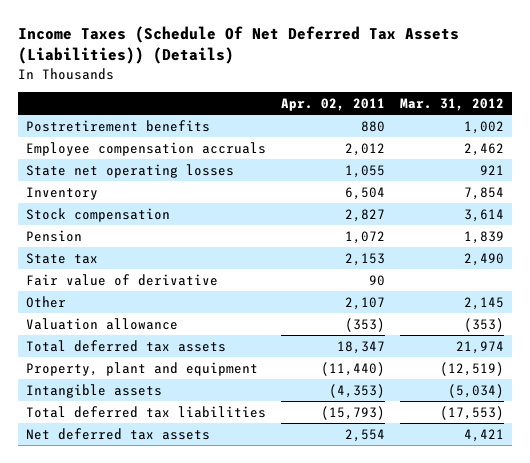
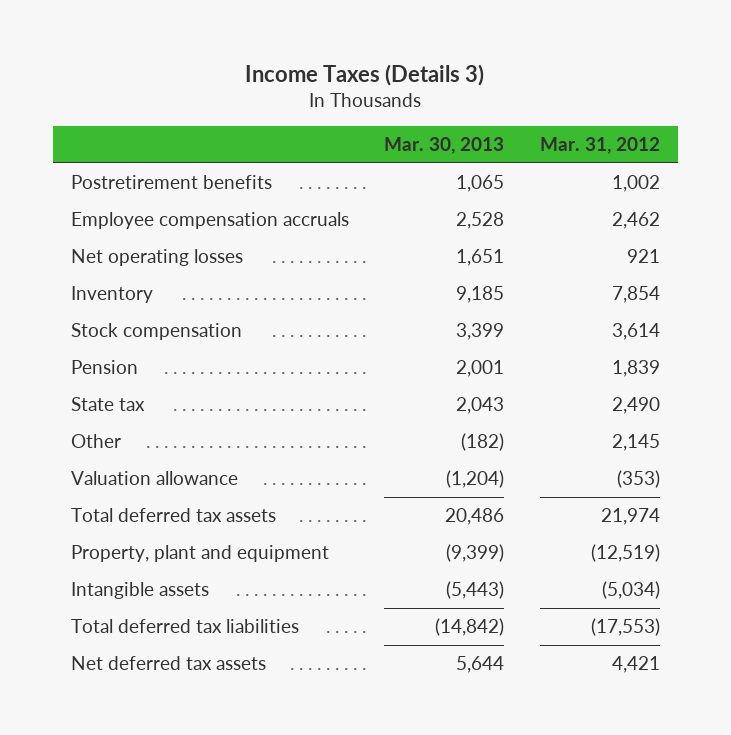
[17,25,459,65] Income Taxes (Schedule Of Net Deferred Tax Assets (Liabilities)) (Details) -> [245,63,485,86] Income Taxes (Details 3)
[280,97,385,111] Apr. 02, 2011 -> none
none -> [384,137,505,155] Mar. 30, 2013
[25,163,234,178] State net operating losses -> [70,249,243,267] Net operating losses
[25,273,218,286] Fair value of derivative -> none

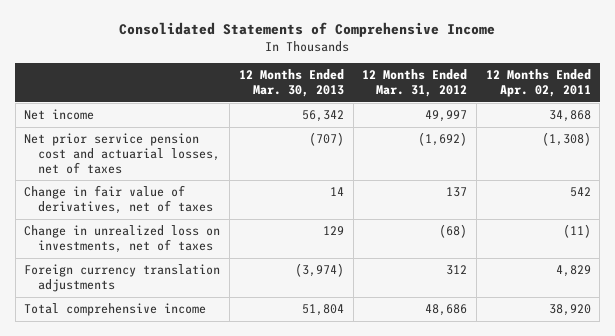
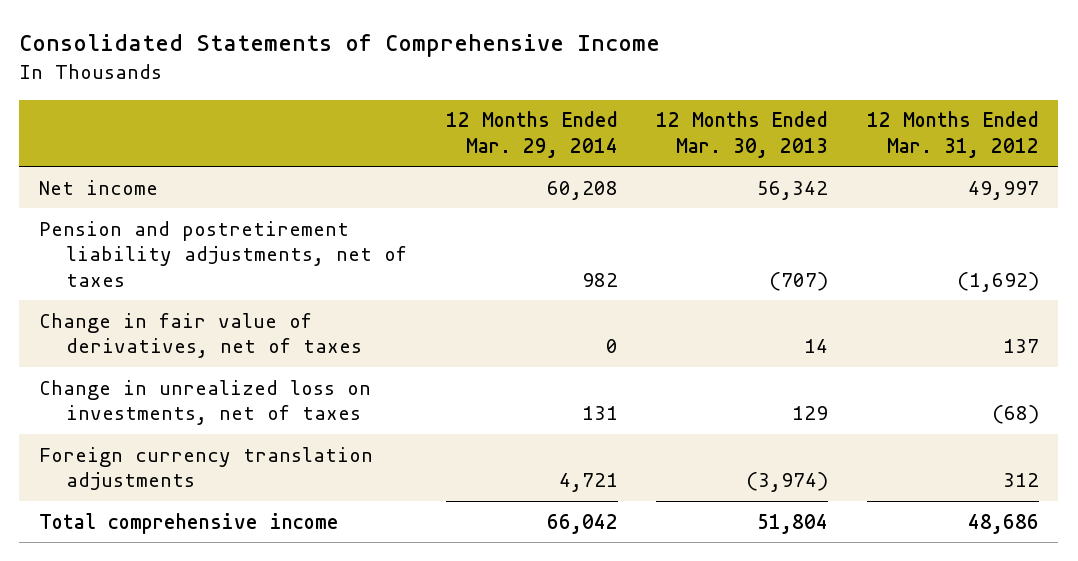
[485,69,591,98] 12 Months Ended Apr. 02, 2011 -> none
none -> [445,111,618,158] 12 Months Ended Mar. 29, 2014
[24,133,221,174] Net prior service pension cost and actuarial losses, net of taxes -> [38,220,407,287] Pension and postretirement liability adjustments, net of taxes

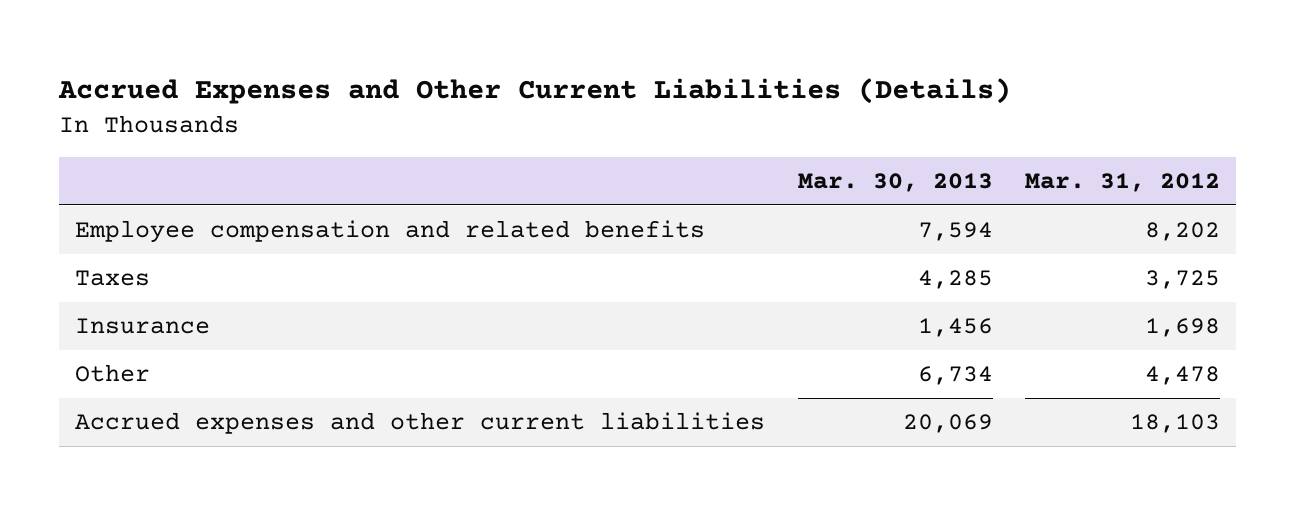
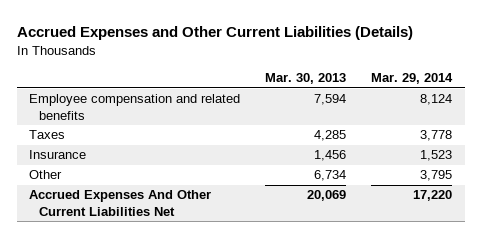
[1024,173,1220,193] Mar. 31, 2012 -> none
none -> [371,73,454,85] Mar. 29, 2014
[75,412,766,435] Accrued expenses and other current liabilities -> [29,190,212,216] Accrued Expenses And Other Current Liabilities Net

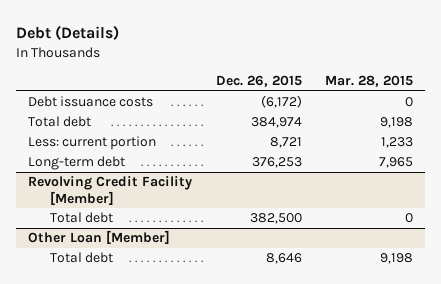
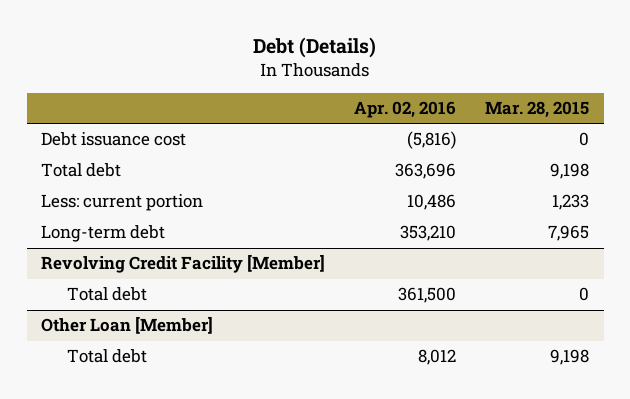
[215,75,302,88] Dec. 26, 2015 -> none
none -> [354,101,457,119] Apr. 02, 2016
[28,96,154,108] Debt issuance costs -> [41,132,187,147] Debt issuance cost

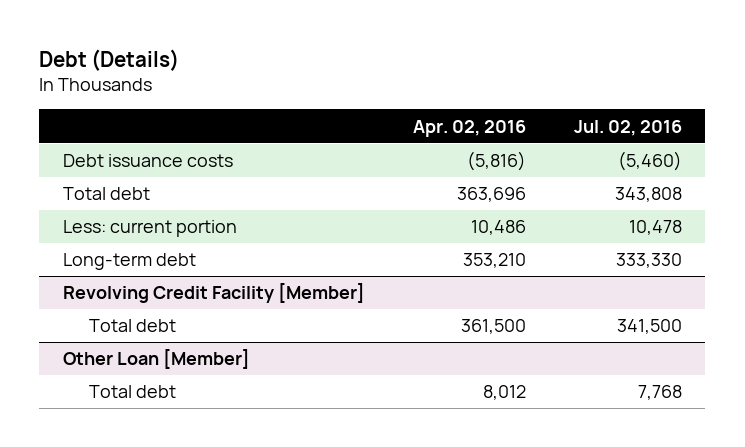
[485,101,590,119] Mar. 28, 2015 -> none
none -> [573,119,682,136] Jul. 02, 2016
[41,132,187,147] Debt issuance cost -> [63,154,234,168] Debt issuance costs

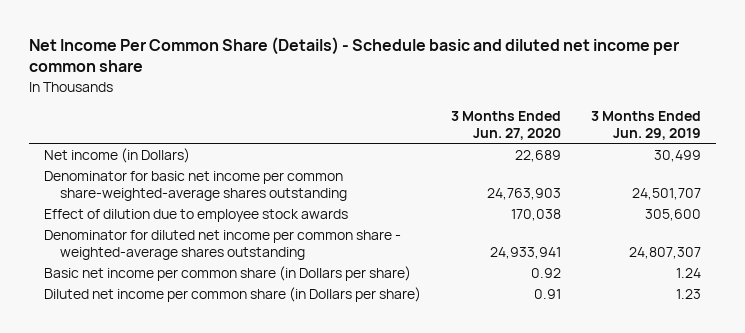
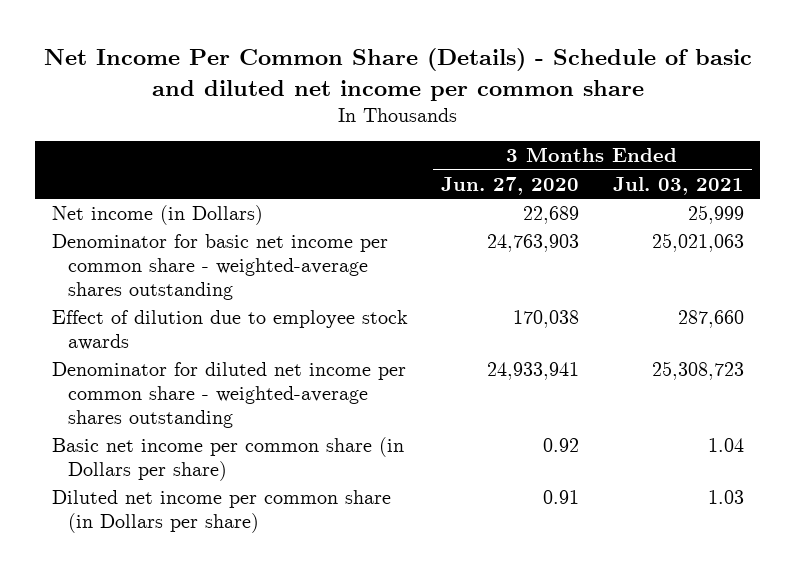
[28,36,679,73] Net Income Per Common Share (Details) - Schedule basic and diluted net income per common share -> [43,48,752,101] Net Income Per Common Share (Details) - Schedule of basic and diluted net income per common share
[590,111,701,141] 3 Months Ended Jun. 29, 2019 -> none
none -> [612,176,744,195] Jul. 03, 2021
[43,170,347,201] Denominator for basic net income per common share-weighted-average shares outstanding -> [51,233,388,300] Denominator for basic net income per common share - weighted-average shares outstanding

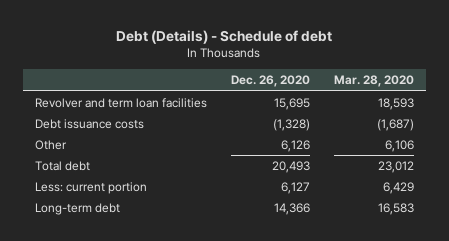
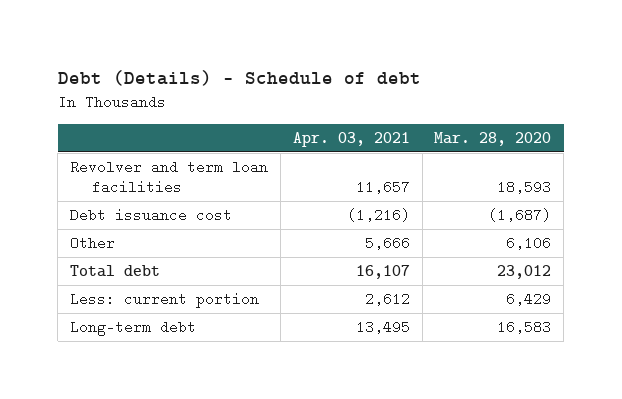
[230,75,310,88] Dec. 26, 2020 -> none
none -> [292,132,410,148] Apr. 03, 2021
[34,118,144,129] Debt issuance costs -> [70,208,233,223] Debt issuance cost

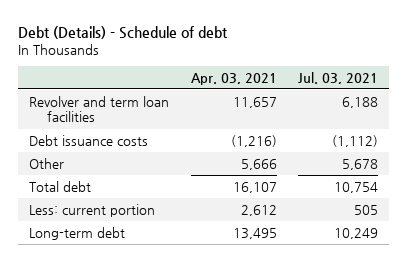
[434,132,552,147] Mar. 28, 2020 -> none
none -> [297,71,378,84] Jul. 03, 2021
[70,208,233,223] Debt issuance cost -> [29,134,149,146] Debt issuance costs

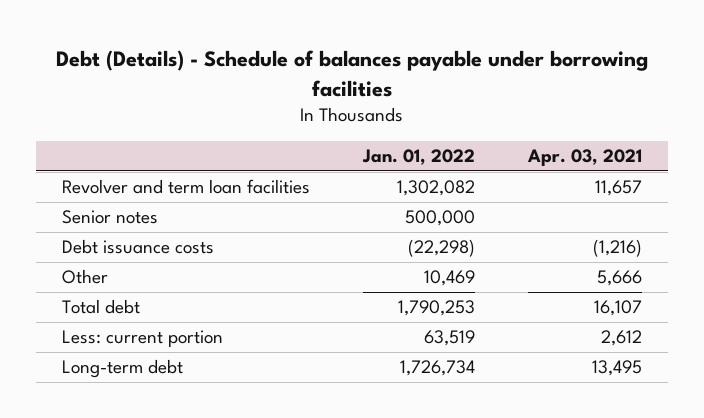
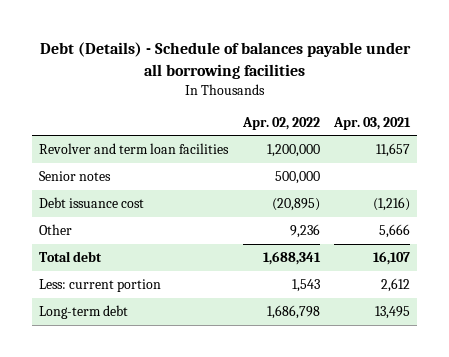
[56,49,649,97] Debt (Details) - Schedule of balances payable under borrowing facilities -> [39,41,411,79] Debt (Details) - Schedule of balances payable under all borrowing facilities
[362,149,476,166] Jan. 01, 2022 -> none
none -> [241,116,320,130] Apr. 02, 2022
[62,239,215,255] Debt issuance costs -> [39,197,145,209] Debt issuance cost

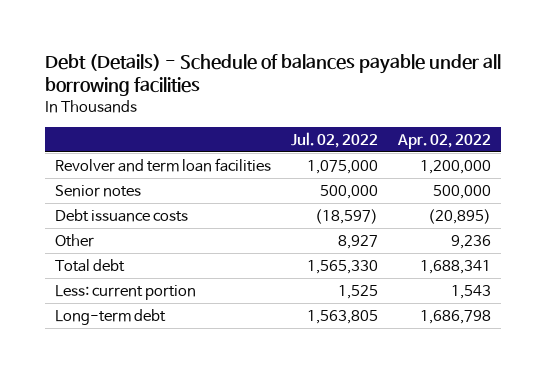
[332,116,411,130] Apr. 03, 2021 -> none
none -> [290,131,378,148] Jul. 02, 2022
[39,197,145,209] Debt issuance cost -> [54,208,188,222] Debt issuance costs

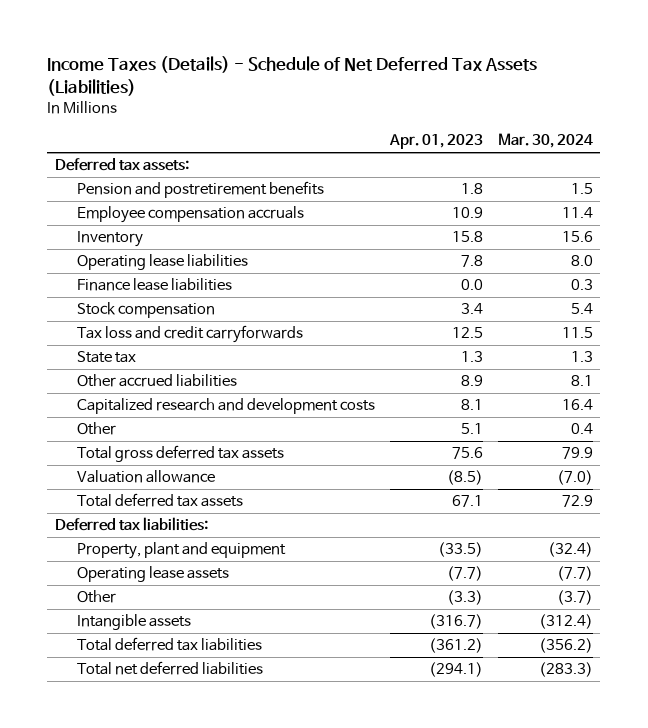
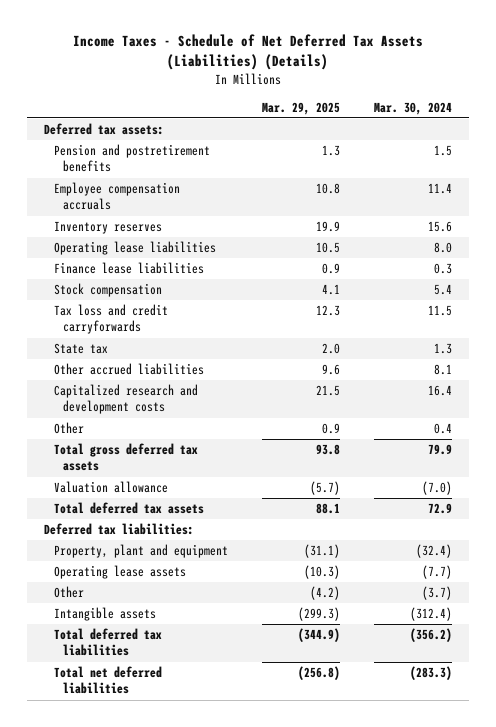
[47,56,538,97] Income Taxes (Details) - Schedule of Net Deferred Tax Assets (Liabilities) -> [72,34,423,71] Income Taxes - Schedule of Net Deferred Tax Assets (Liabilities) (Details)
[388,134,483,150] Apr. 01, 2023 -> none
none -> [261,101,340,115] Mar. 29, 2025
[76,231,143,248] Inventory -> [53,221,162,235] Inventory reserves

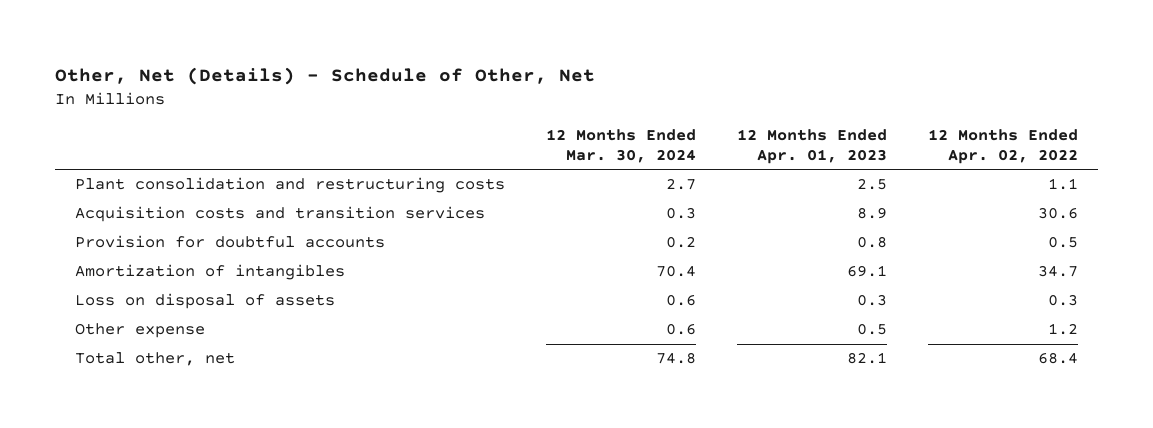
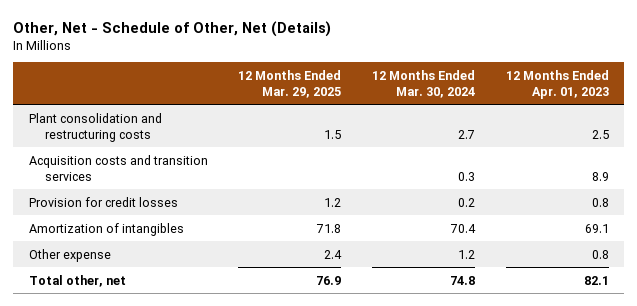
[54,67,595,86] Other, Net (Details) - Schedule of Other, Net -> [13,20,332,37] Other, Net - Schedule of Other, Net (Details)
[927,128,1078,164] 12 Months Ended Apr. 02, 2022 -> none
none -> [238,69,342,98] 12 Months Ended Mar. 29, 2025
[75,235,386,249] Provision for doubtful accounts -> none
none -> [28,196,178,207] Provision for credit losses
[75,293,336,310] Loss on disposal of assets -> none
[666,323,697,336] 0.6 -> [458,249,476,259] 1.2
[857,323,888,336] 0.5 -> [591,249,609,259] 0.8

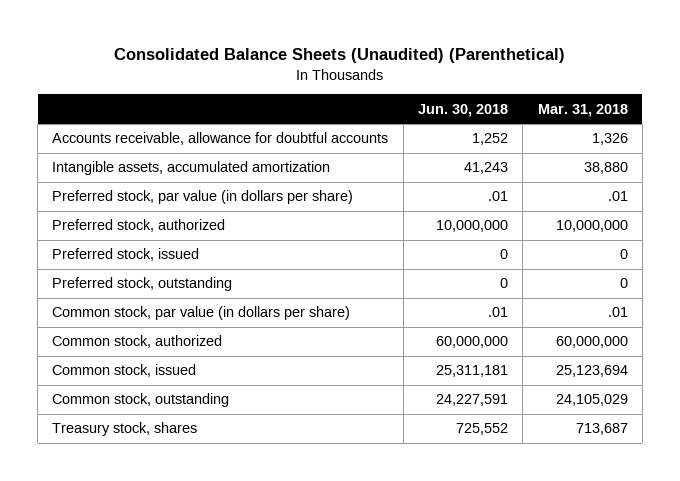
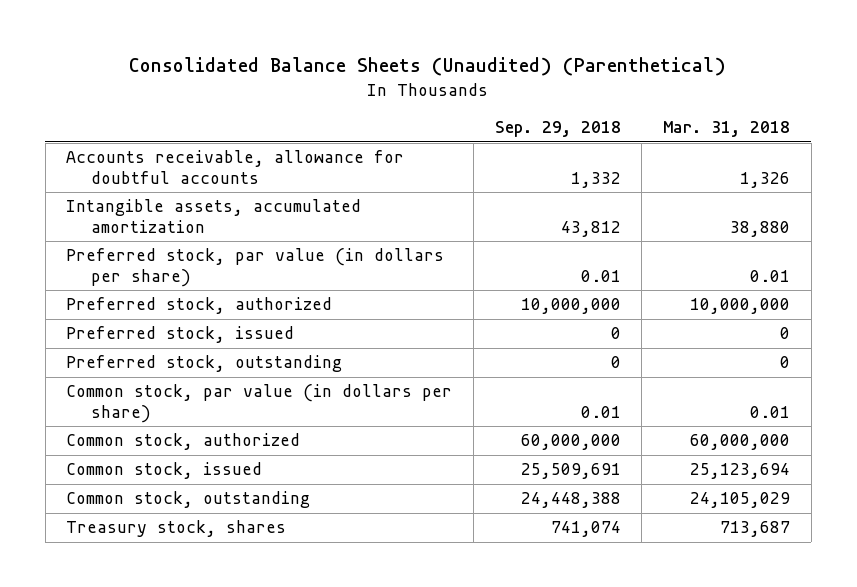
[418,103,509,117] Jun. 30, 2018 -> none
none -> [494,121,621,138] Sep. 29, 2018
[607,191,628,202] .01 -> [750,269,791,282] 0.01
[607,307,628,318] .01 -> [750,405,791,418] 0.01

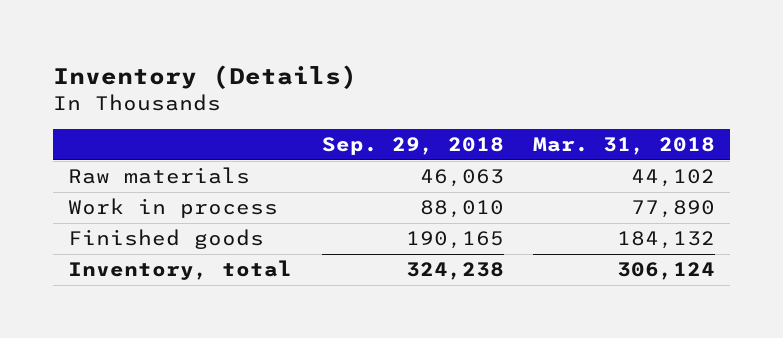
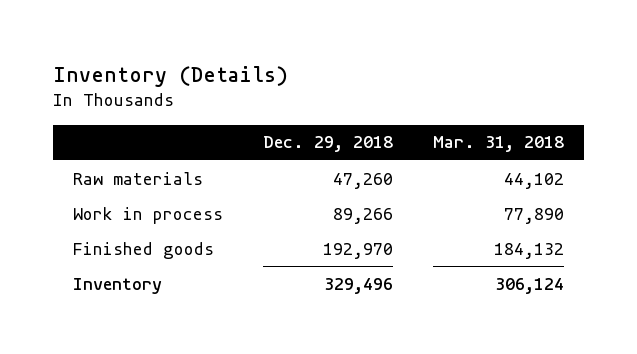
[321,137,504,156] Sep. 29, 2018 -> none
none -> [263,136,394,153] Dec. 29, 2018
[68,260,293,281] Inventory, total -> [73,277,163,294] Inventory

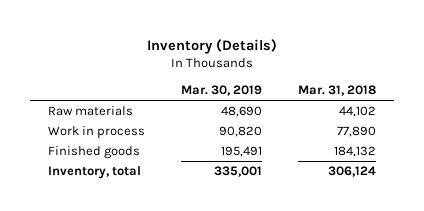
[263,136,394,153] Dec. 29, 2018 -> none
none -> [181,85,263,97] Mar. 30, 2019
[73,277,163,294] Inventory -> [48,166,142,180] Inventory, total

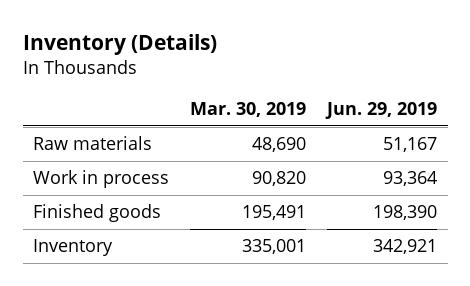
[298,85,377,97] Mar. 31, 2018 -> none
none -> [325,101,438,119] Jun. 29, 2019
[48,166,142,180] Inventory, total -> [33,239,114,257] Inventory

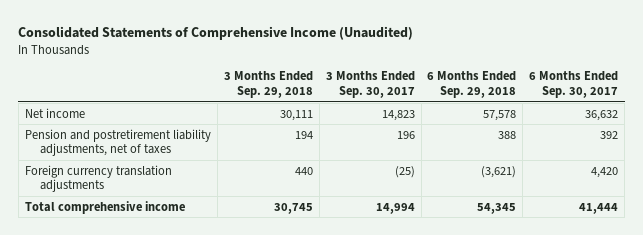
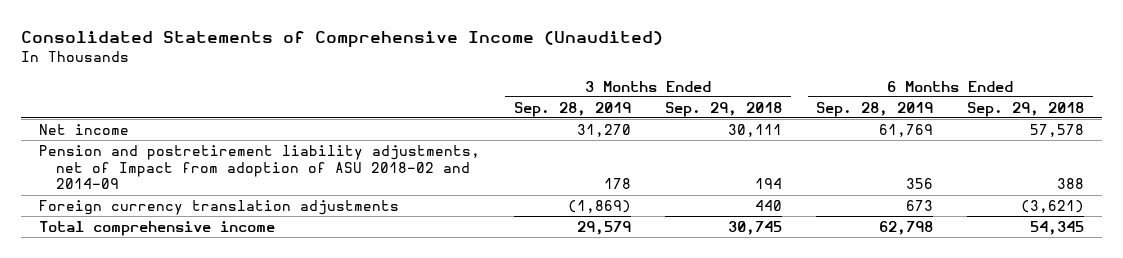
[325,71,415,99] 3 Months Ended Sep. 30, 2017 -> none
[529,71,619,99] 6 Months Ended Sep. 30, 2017 -> none
none -> [513,101,631,117] Sep. 28, 2019
none -> [816,101,934,117] Sep. 28, 2019
[24,128,211,157] Pension and postretirement liability adjustments, net of taxes -> [38,144,480,190] Pension and postretirement liability adjustments, net of Impact from adoption of ASU 2018-02 and 2014-09

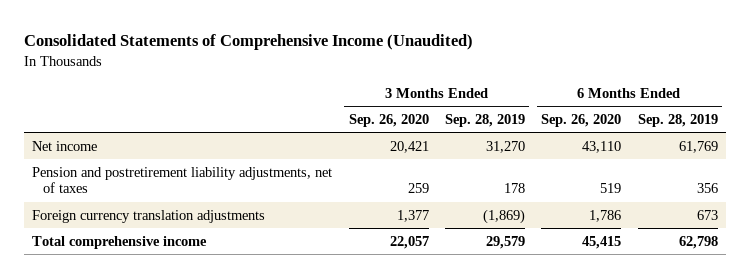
[665,101,783,117] Sep. 29, 2018 -> none
[967,101,1085,117] Sep. 29, 2018 -> none
none -> [348,113,429,127] Sep. 26, 2020
none -> [541,113,622,127] Sep. 26, 2020
[38,144,480,190] Pension and postretirement liability adjustments, net of Impact from adoption of ASU 2018-02 and 2014-09 -> [32,166,333,194] Pension and postretirement liability adjustments, net of taxes

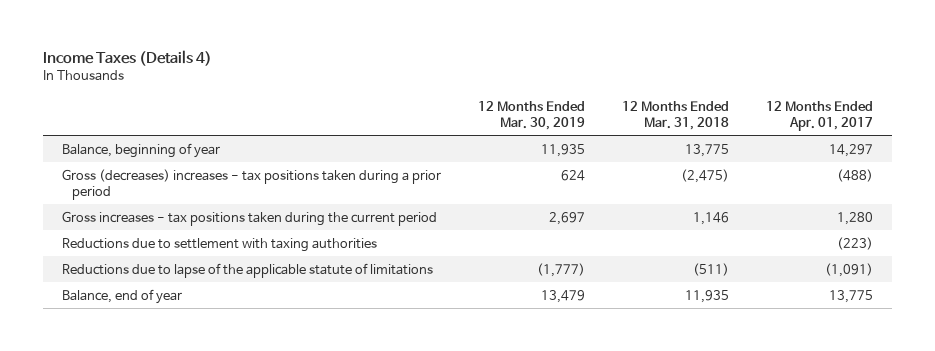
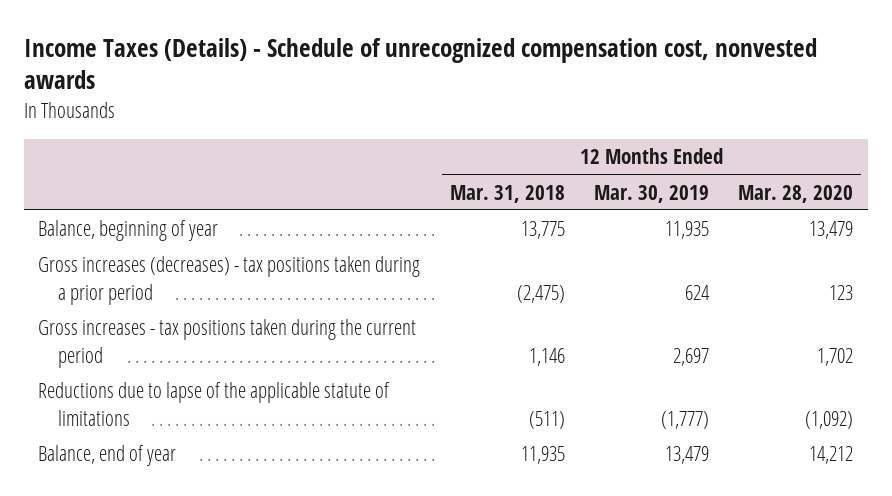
[43,50,213,67] Income Taxes (Details 4) -> [23,37,817,90] Income Taxes (Details) - Schedule of unrecognized compensation cost, nonvested awards
[766,100,874,131] 12 Months Ended Apr. 01, 2017 -> none
none -> [738,184,854,203] Mar. 28, 2020
[62,168,442,200] Gross (decreases) increases - tax positions taken during a prior period -> [38,256,421,305] Gross increases (decreases) - tax positions taken during a prior period
[62,237,378,252] Reductions due to settlement with taxing authorities -> none

